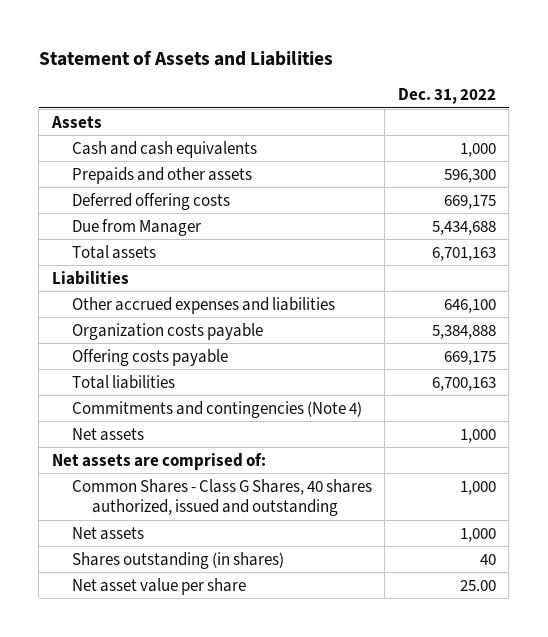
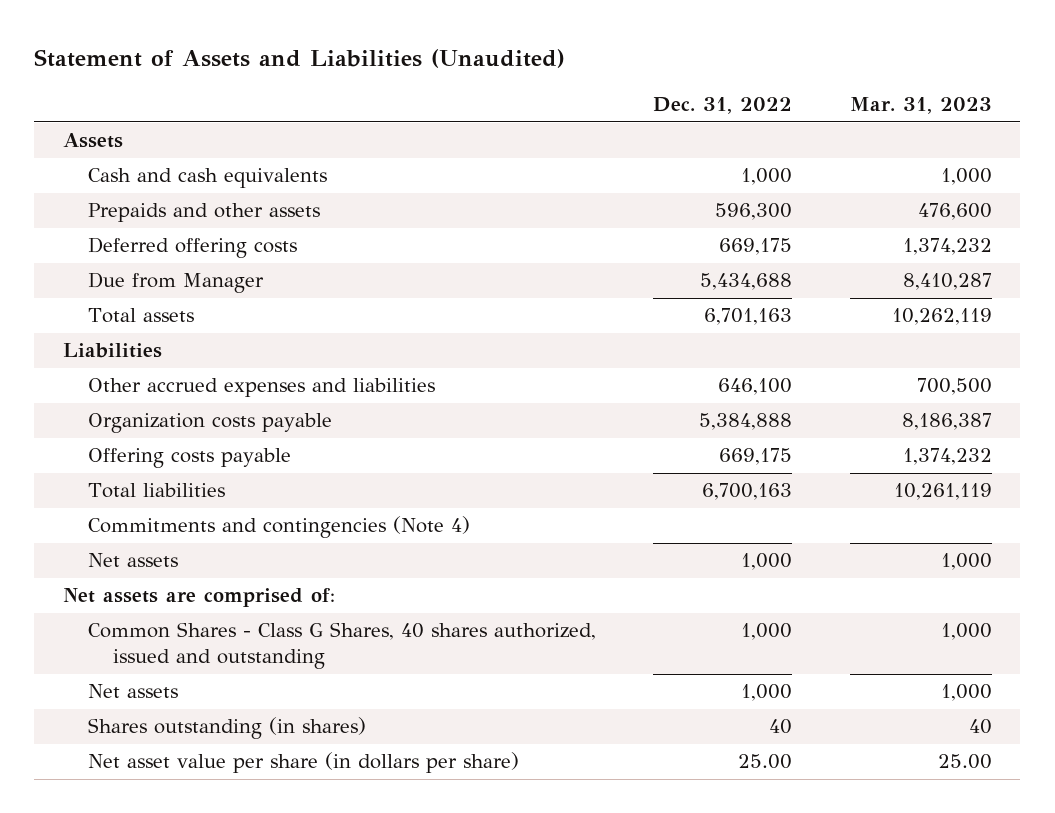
[38,49,333,66] Statement of Assets and Liabilities -> [34,49,566,69] Statement of Assets and Liabilities (Unaudited)
none -> [849,97,992,115] Mar. 31, 2023
[71,577,246,595] Net asset value per share -> [88,752,520,774] Net asset value per share (in dollars per share)

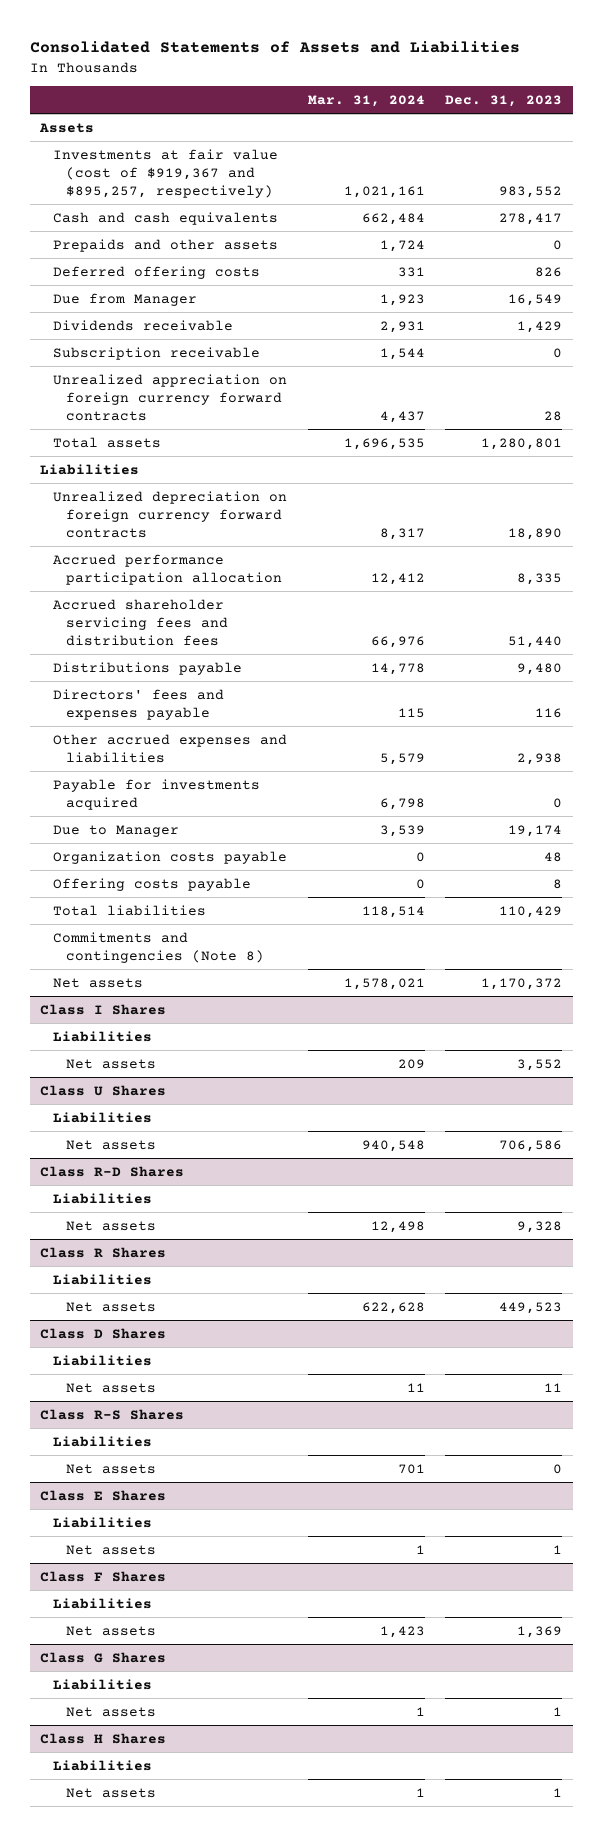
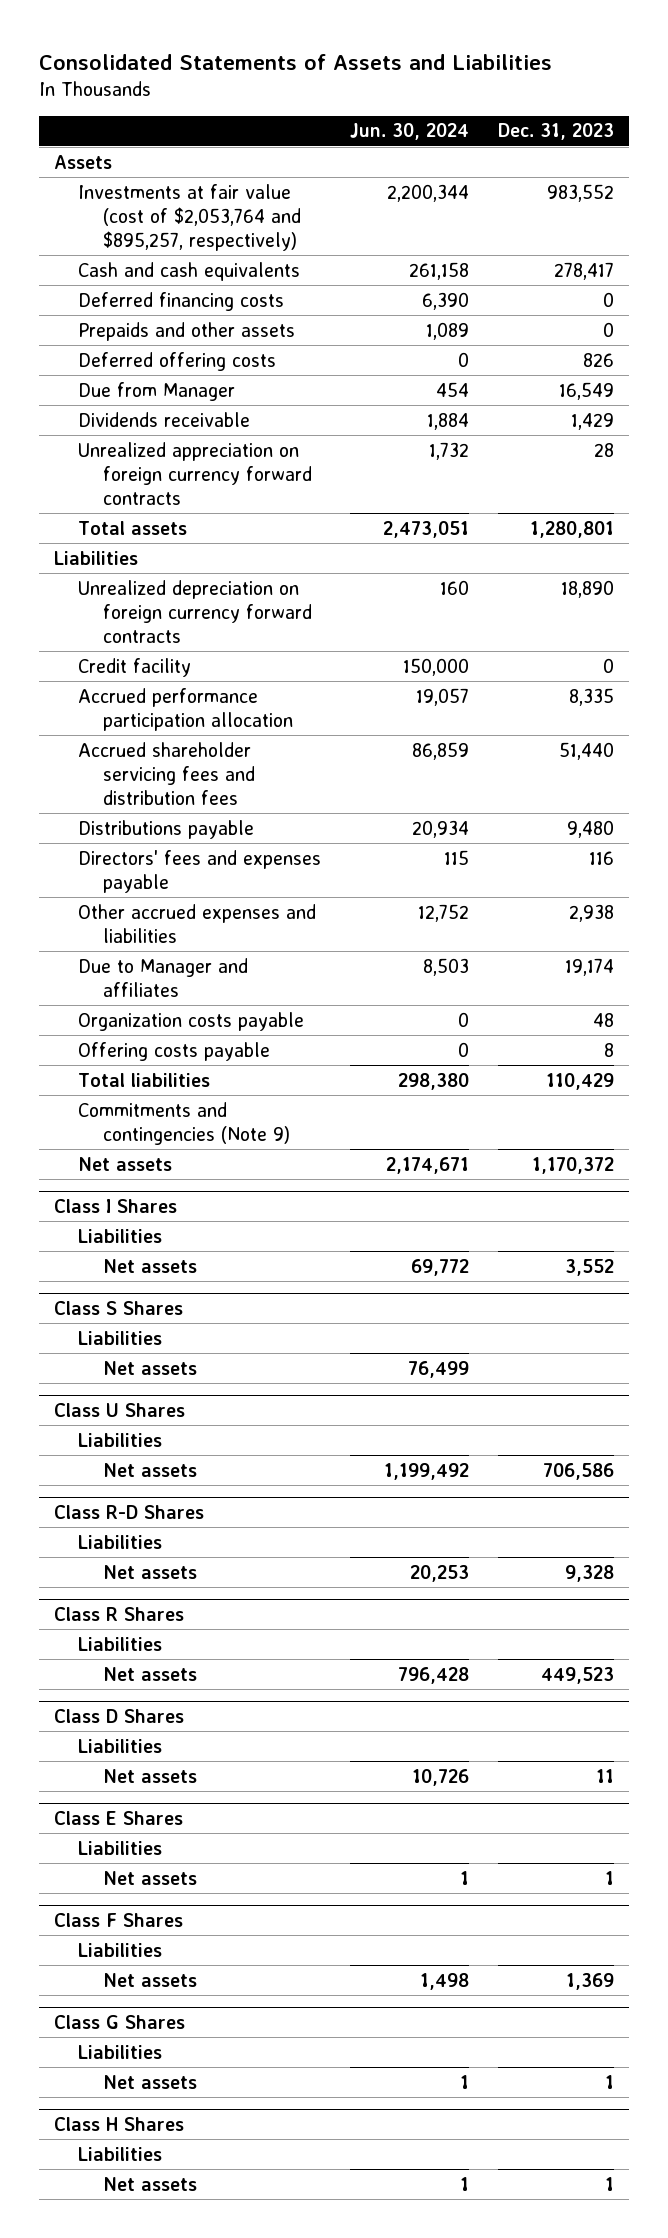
[307,95,425,108] Mar. 31, 2024 -> none
none -> [350,123,470,141] Jun. 30, 2024
[52,148,278,198] Investments at fair value (cost of $919,367 and $895,257, respectively) -> [78,183,302,251] Investments at fair value (cost of $2,053,764 and $895,257, respectively)
none -> [78,291,285,311] Deferred financing costs
[52,346,260,360] Subscription receivable -> none
none -> [78,657,192,677] Credit facility
[52,778,260,810] Payable for investments acquired -> none
[52,824,179,837] Due to Manager -> [78,957,249,997] Due to Manager and affiliates
[52,931,264,963] Commitments and contingencies (Note 8) -> [78,1101,291,1145] Commitments and contingencies (Note 9)
none -> [53,1300,183,1315] Class S Shares
none -> [78,1330,163,1345] Liabilities
none -> [103,1360,198,1375] Net assets
[40,1408,185,1420] Class R-S Shares -> none
[52,1435,152,1447] Liabilities -> none
[65,1463,156,1474] Net assets -> none

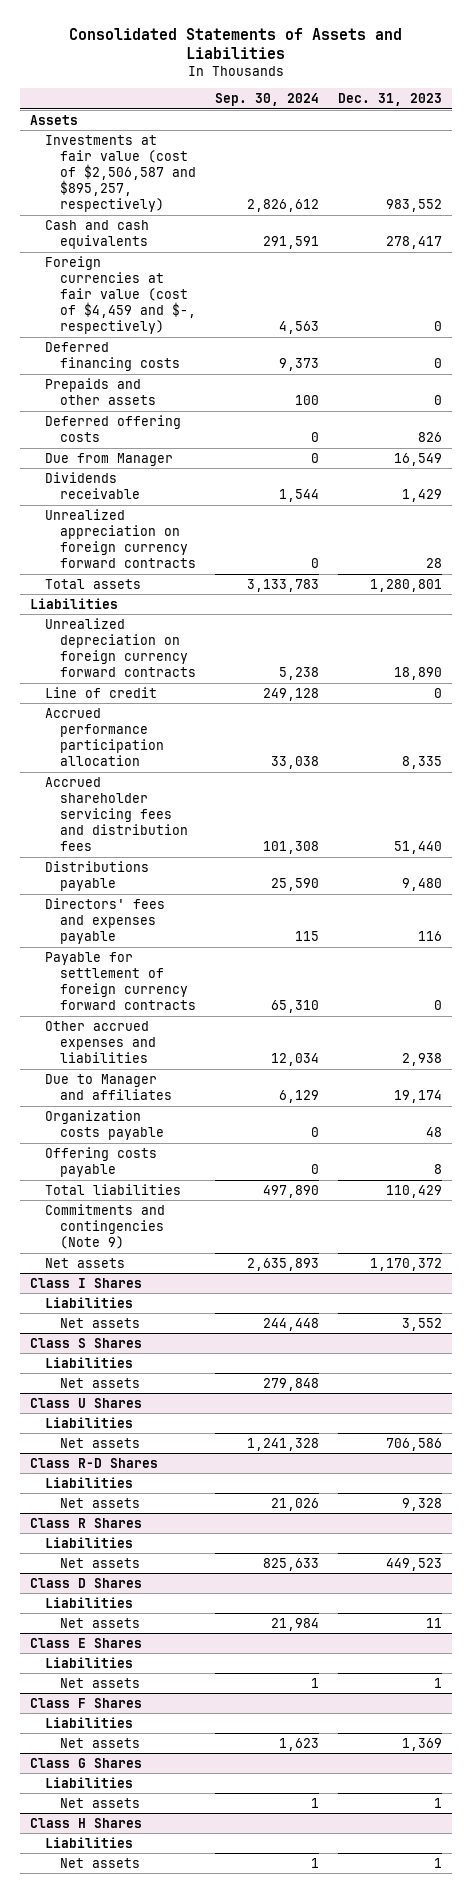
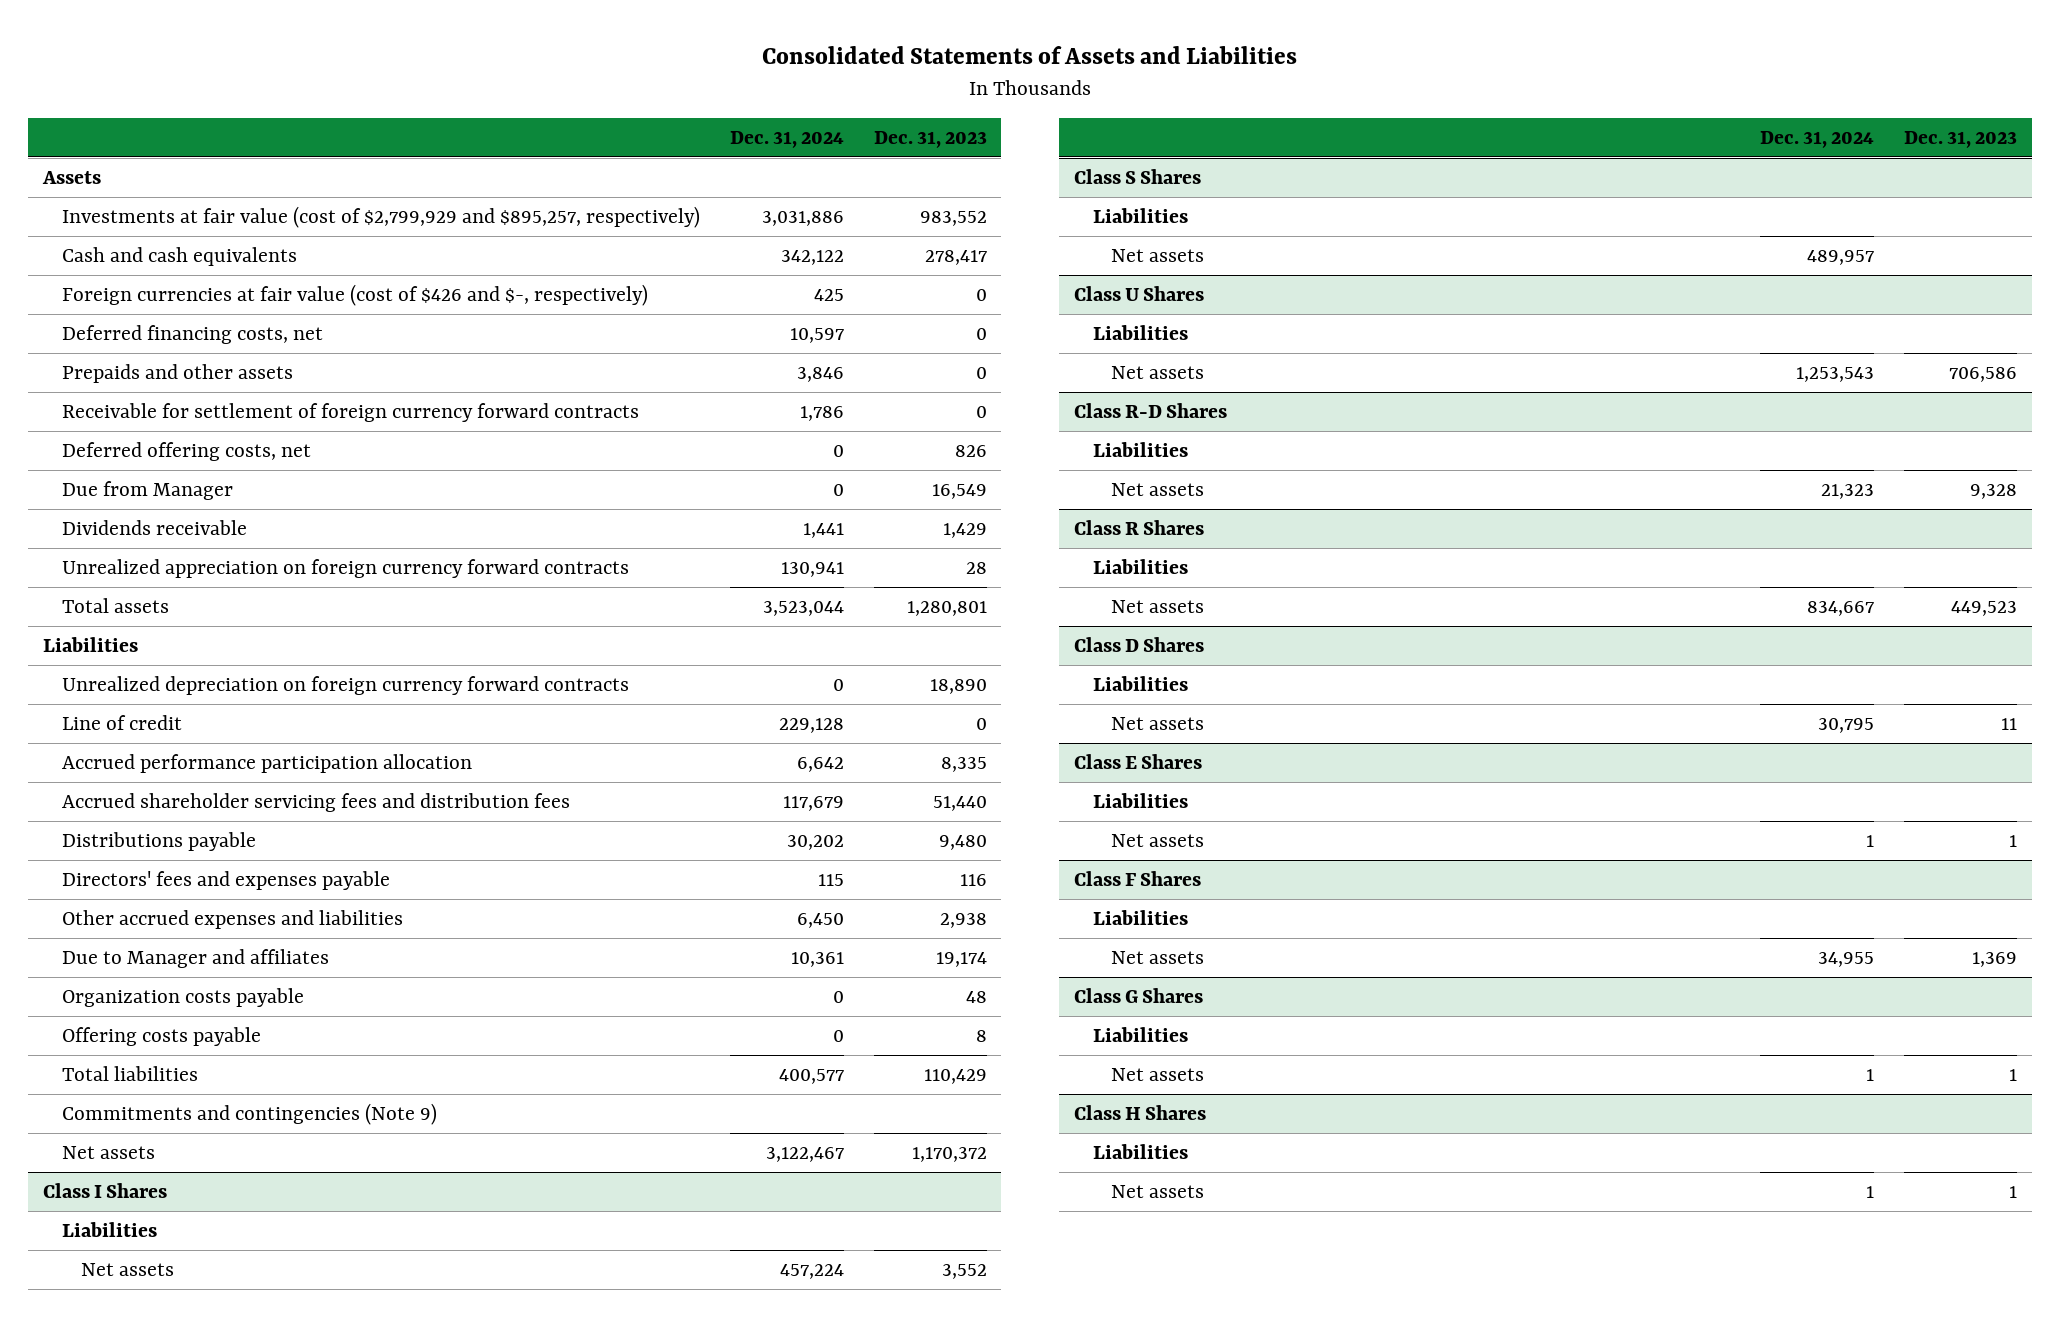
[215,93,320,107] Sep. 30, 2024 -> none
none -> [729,130,844,148] Dec. 31, 2024
[44,134,196,213] Investments at fair value (cost of $2,506,587 and $895,257, respectively) -> [62,205,701,228] Investments at fair value (cost of $2,799,929 and $895,257, respectively)
[44,255,196,335] Foreign currencies at fair value (cost of $4,459 and $-, respectively) -> [62,283,649,306] Foreign currencies at fair value (cost of $426 and $-, respectively)
[44,341,180,371] Deferred financing costs -> [62,324,324,344] Deferred financing costs, net
none -> [62,402,640,422] Receivable for settlement of foreign currency forward contracts
[44,414,181,442] Deferred offering costs -> [62,441,312,461] Deferred offering costs, net
[44,951,196,1011] Payable for settlement of foreign currency forward contracts -> none

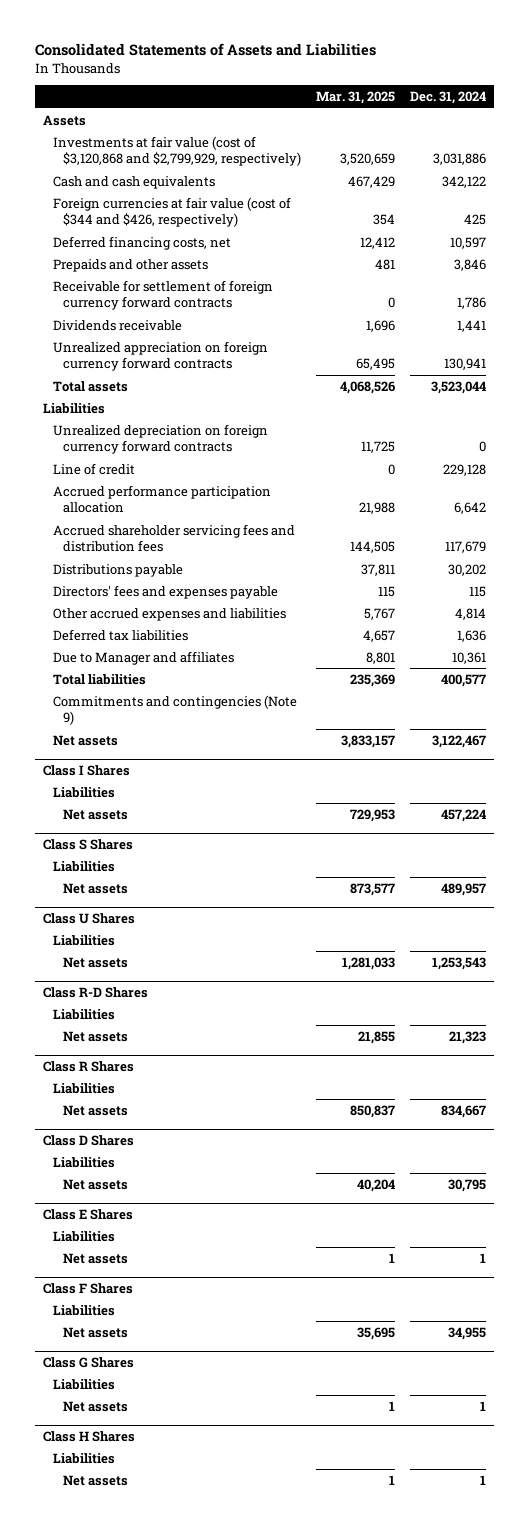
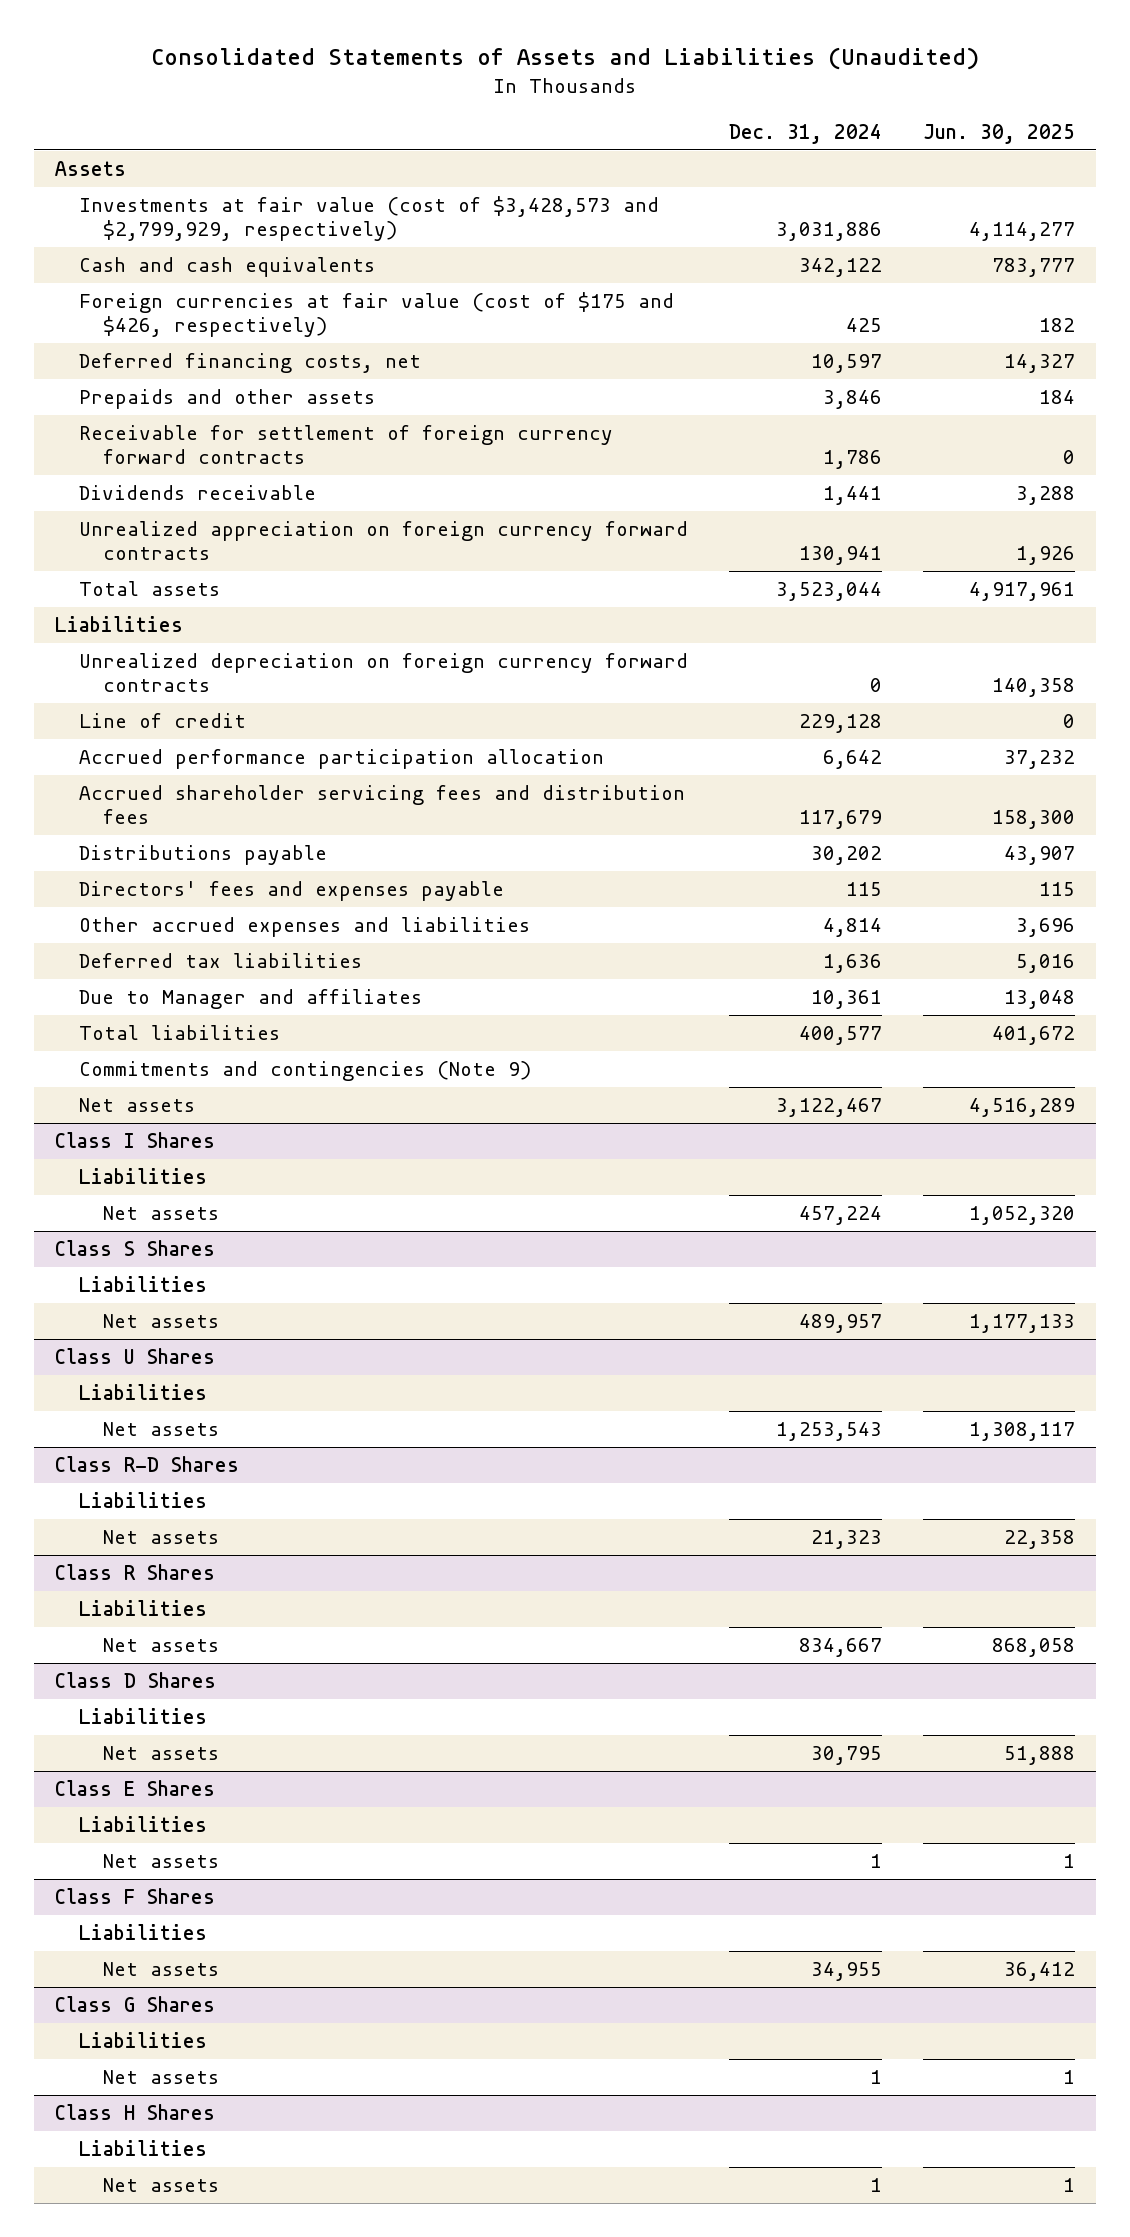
[35,43,377,57] Consolidated Statements of Assets and Liabilities -> [150,47,979,71] Consolidated Statements of Assets and Liabilities (Unaudited)
[316,91,396,105] Mar. 31, 2025 -> none
none -> [923,123,1076,144] Jun. 30, 2025
[53,135,302,167] Investments at fair value (cost of $3,120,868 and $2,799,929, respectively) -> [78,196,659,241] Investments at fair value (cost of $3,428,573 and $2,799,929, respectively)
[53,196,292,228] Foreign currencies at fair value (cost of $344 and $426, respectively) -> [78,292,674,337] Foreign currencies at fair value (cost of $175 and $426, respectively)

